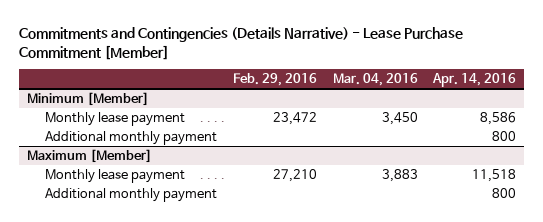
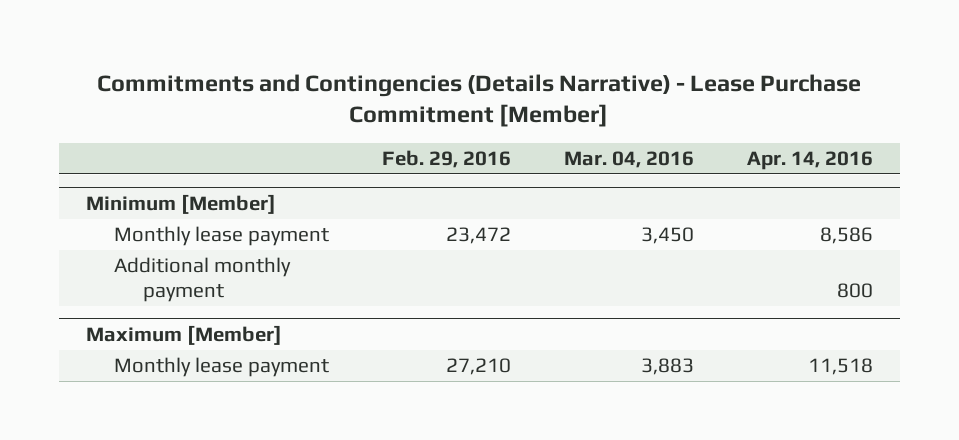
[44,187,217,202] Additional monthly payment -> none

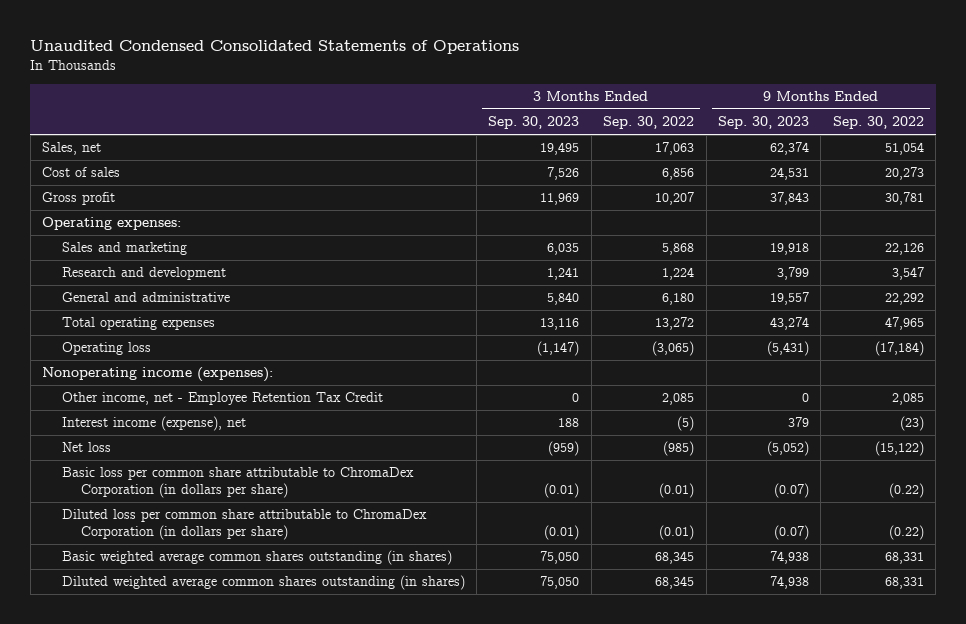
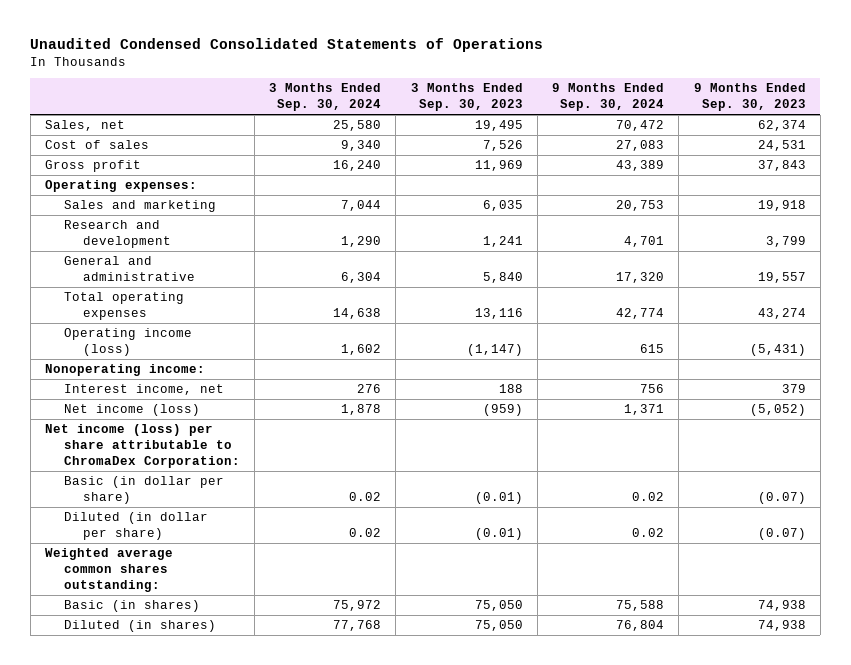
[603,116,695,130] Sep. 30, 2022 -> none
[832,116,924,130] Sep. 30, 2022 -> none
none -> [269,83,382,112] 3 Months Ended Sep. 30, 2024
none -> [552,83,665,112] 9 Months Ended Sep. 30, 2024
[61,392,383,406] Other income, net - Employee Retention Tax Credit -> none
[61,342,151,356] Operating loss -> [63,327,192,356] Operating income (loss)
[42,367,274,383] Nonoperating income (expenses): -> [44,363,205,376] Nonoperating income:
[61,416,246,432] Interest income (expense), net -> [63,383,224,395] Interest income, net
[61,442,111,453] Net loss -> [63,403,200,416] Net income (loss)
none -> [44,423,240,468] Net income (loss) per share attributable to ChromaDex Corporation:
[61,467,414,498] Basic loss per common share attributable to ChromaDex Corporation (in dollars per share) -> [63,475,224,504] Basic (in dollar per share)
[61,509,427,540] Diluted loss per common share attributable to ChromaDex Corporation (in dollars per share) -> [63,511,208,540] Diluted (in dollar per share)
none -> [44,547,173,592] Weighted average common shares outstanding:
[61,550,452,566] Basic weighted average common shares outstanding (in shares) -> [63,599,200,612] Basic (in shares)
[61,575,465,591] Diluted weighted average common shares outstanding (in shares) -> [63,619,216,632] Diluted (in shares)

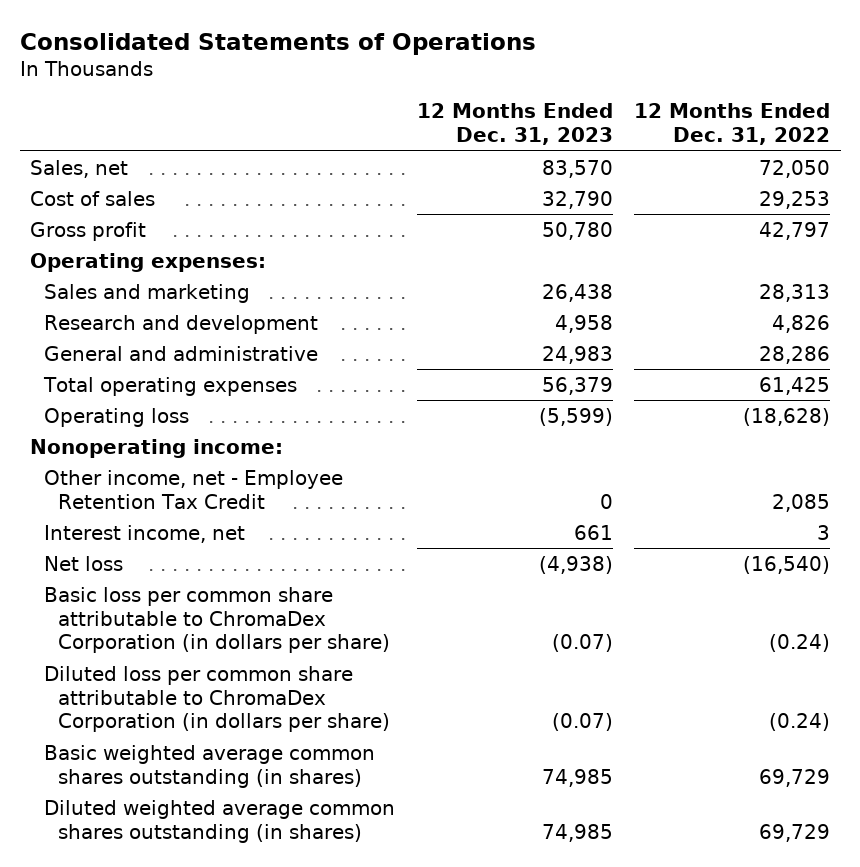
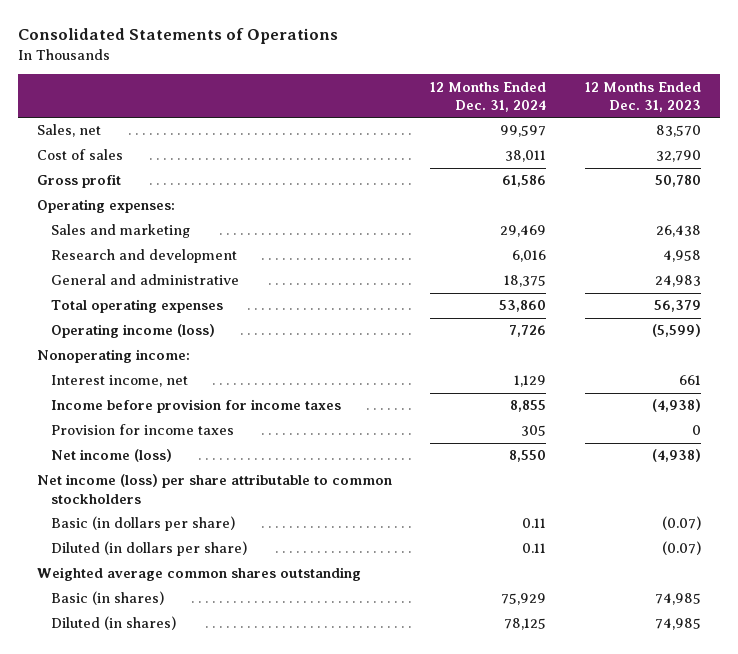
[633,103,830,146] 12 Months Ended Dec. 31, 2022 -> none
none -> [430,81,547,112] 12 Months Ended Dec. 31, 2024
[44,407,190,427] Operating loss -> [50,324,215,339] Operating income (loss)
[44,469,344,509] Other income, net - Employee Retention Tax Credit -> none
none -> [50,399,341,414] Income before provision for income taxes
none -> [50,424,234,436] Provision for income taxes
[44,555,124,571] Net loss -> [50,449,172,463] Net income (loss)
none -> [36,474,392,504] Net income (loss) per share attributable to common stockholders
[44,586,391,654] Basic loss per common share attributable to ChromaDex Corporation (in dollars per share) -> [50,516,235,532] Basic (in dollars per share)
[44,665,391,733] Diluted loss per common share attributable to ChromaDex Corporation (in dollars per share) -> [50,541,247,557] Diluted (in dollars per share)
none -> [36,567,361,582] Weighted average common shares outstanding
[44,744,376,788] Basic weighted average common shares outstanding (in shares) -> [50,591,164,606] Basic (in shares)
[44,799,396,843] Diluted weighted average common shares outstanding (in shares) -> [50,616,176,631] Diluted (in shares)

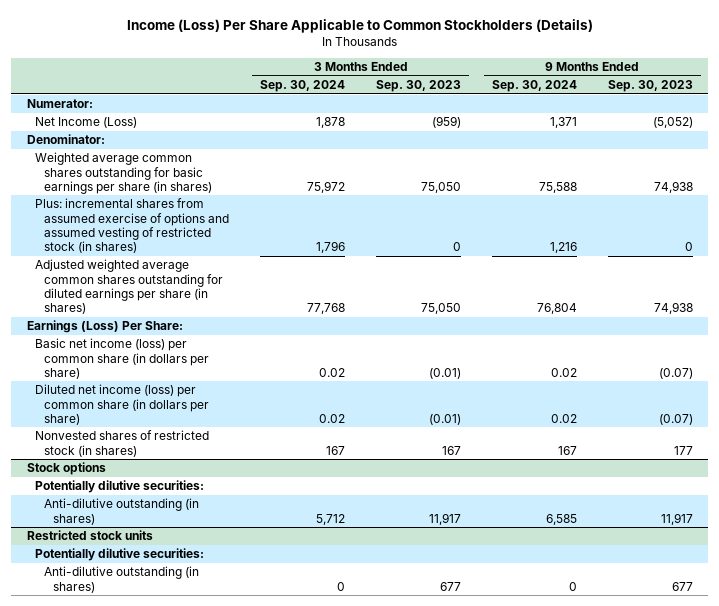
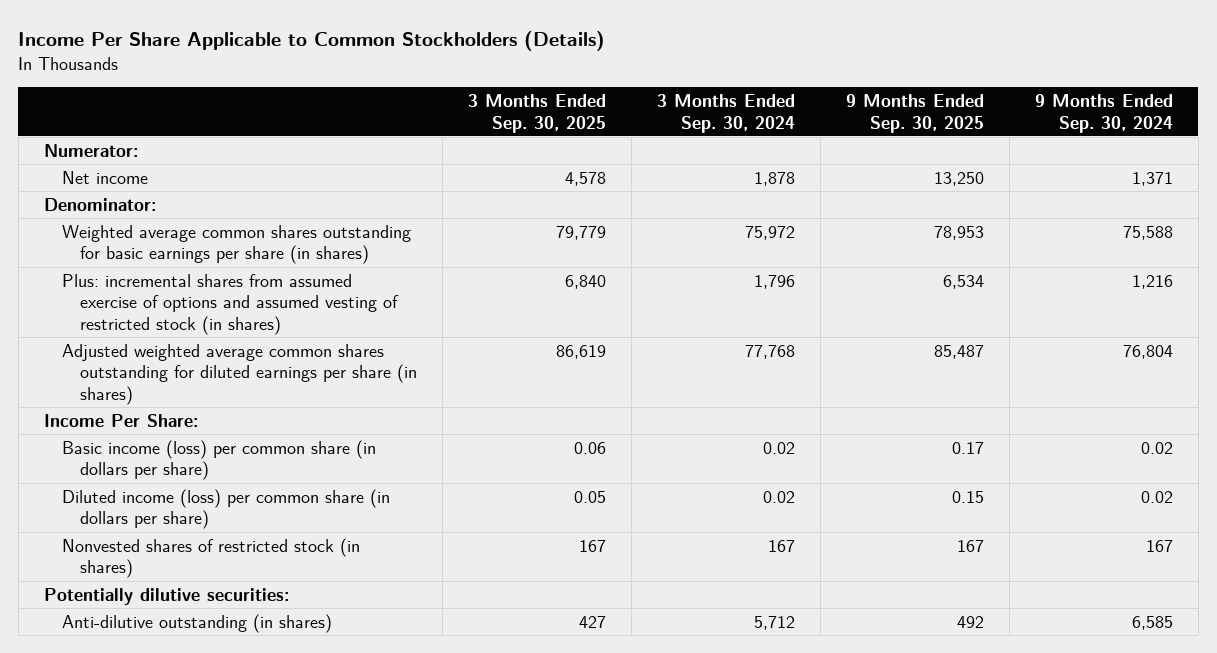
[126,18,593,33] Income (Loss) Per Share Applicable to Common Stockholders (Details) -> [18,30,606,51] Income Per Share Applicable to Common Stockholders (Details)
[376,80,462,93] Sep. 30, 2023 -> none
[607,80,693,93] Sep. 30, 2023 -> none
none -> [468,93,607,133] 3 Months Ended Sep. 30, 2025
none -> [845,93,984,133] 9 Months Ended Sep. 30, 2025
[35,117,138,129] Net Income (Loss) -> [62,170,149,184] Net income
[26,320,183,334] Earnings (Loss) Per Share: -> [43,413,198,427] Income Per Share:
[35,338,210,379] Basic net income (loss) per common share (in dollars per share) -> [62,439,377,481] Basic income (loss) per common share (in dollars per share)
[35,384,210,425] Diluted net income (loss) per common share (in dollars per share) -> [62,488,391,530] Diluted income (loss) per common share (in dollars per share)
[26,462,106,476] Stock options -> none
[26,530,153,541] Restricted stock units -> none
[35,548,205,562] Potentially dilutive securities: -> none
[44,566,200,593] Anti-dilutive outstanding (in shares) -> none

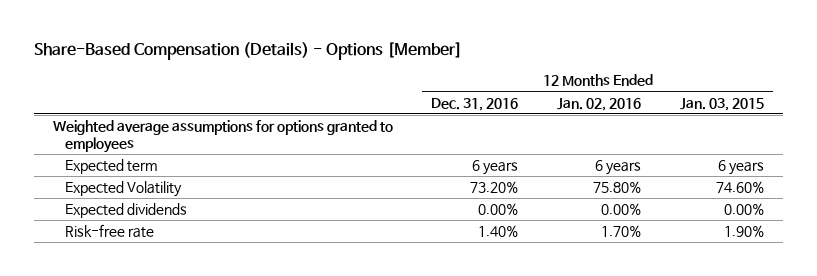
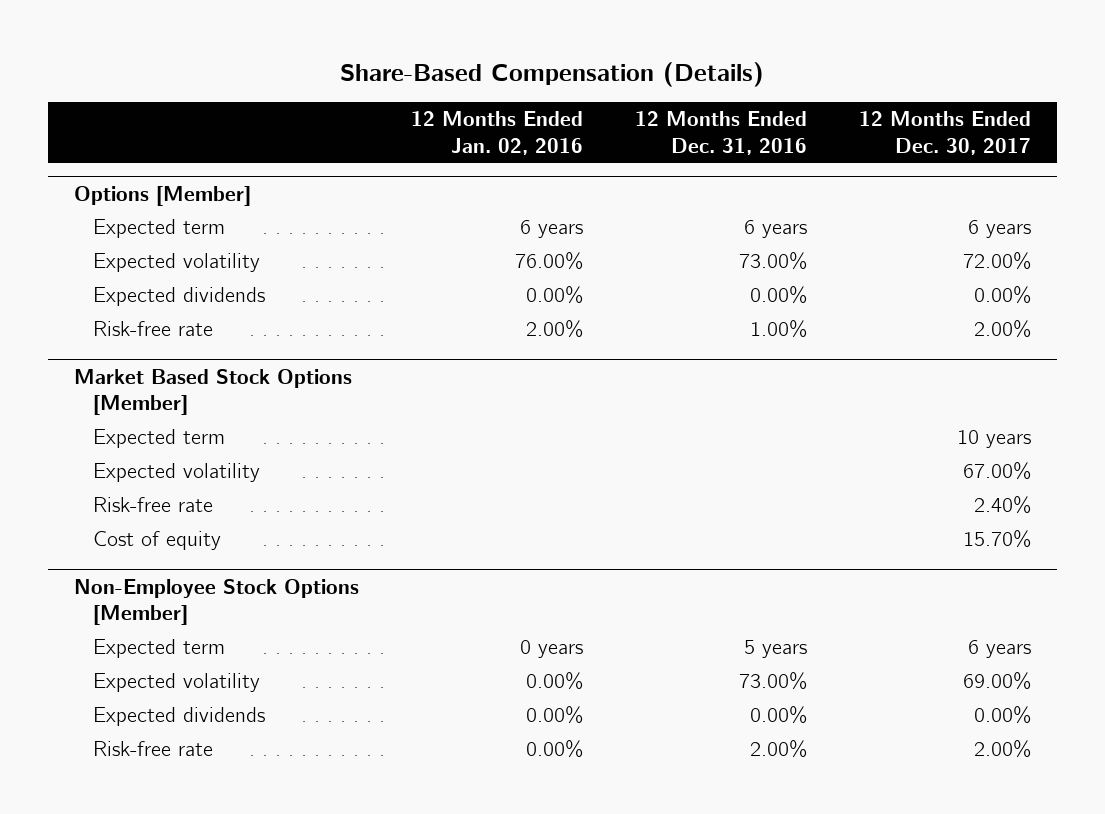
[33,42,462,61] Share-Based Compensation (Details) - Options [Member] -> [340,61,765,87] Share-Based Compensation (Details)
[679,97,764,111] Jan. 03, 2015 -> none
none -> [858,111,1031,155] 12 Months Ended Dec. 30, 2017
[52,120,393,153] Weighted average assumptions for options granted to employees -> none
none -> [73,185,251,206] Options [Member]
[65,181,183,198] Expected Volatility -> [93,253,261,273] Expected volatility
[470,181,519,194] 73.20% -> [738,252,807,271] 73.00%
[593,181,642,194] 75.80% -> [514,252,583,271] 76.00%
[478,225,519,238] 1.40% -> [749,320,807,339] 1.00%
[601,225,642,238] 1.70% -> [525,320,583,339] 2.00%
none -> [73,368,352,415] Market Based Stock Options [Member]
none -> [93,429,226,449] Expected term
none -> [93,463,261,483] Expected volatility
none -> [93,497,214,513] Risk-free rate
none -> [93,531,222,551] Cost of equity
none -> [73,578,359,625] Non-Employee Stock Options [Member]
none -> [93,639,226,659] Expected term
none -> [93,673,261,693] Expected volatility
none -> [93,707,266,727] Expected dividends
none -> [93,741,214,757] Risk-free rate

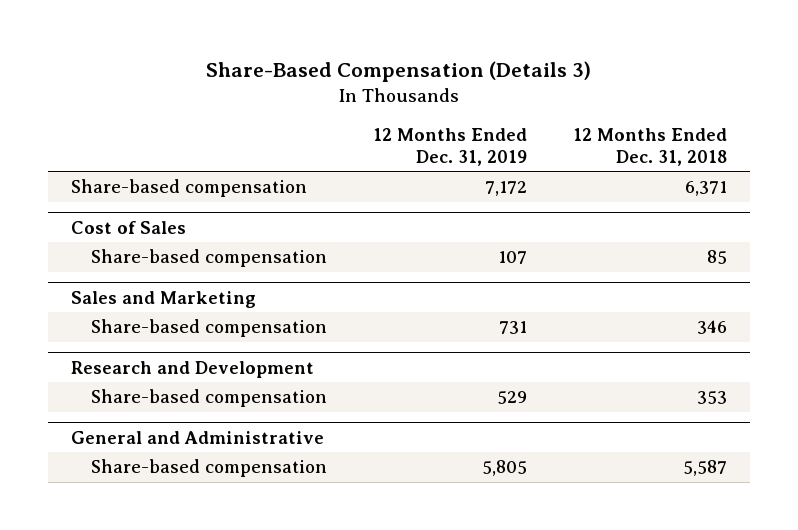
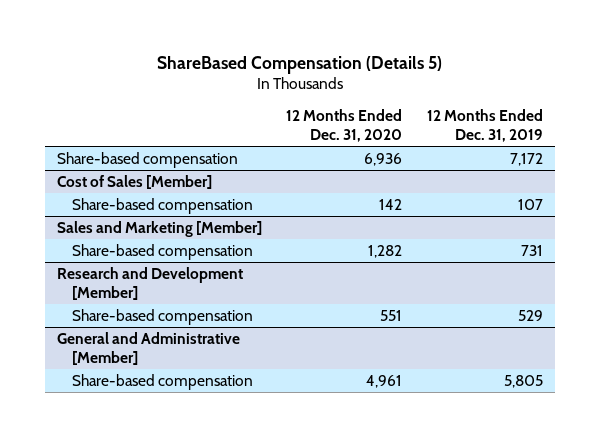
[206,60,592,82] Share-Based Compensation (Details 3) -> [156,55,442,74] ShareBased Compensation (Details 5)
[573,128,728,166] 12 Months Ended Dec. 31, 2018 -> none
none -> [286,109,403,143] 12 Months Ended Dec. 31, 2020
[71,220,187,234] Cost of Sales -> [56,174,212,189] Cost of Sales [Member]
[71,290,257,308] Sales and Marketing -> [56,220,262,237] Sales and Marketing [Member]
[71,360,315,378] Research and Development -> [56,266,243,300] Research and Development [Member]
[71,430,325,444] General and Administrative -> [56,331,240,365] General and Administrative [Member]

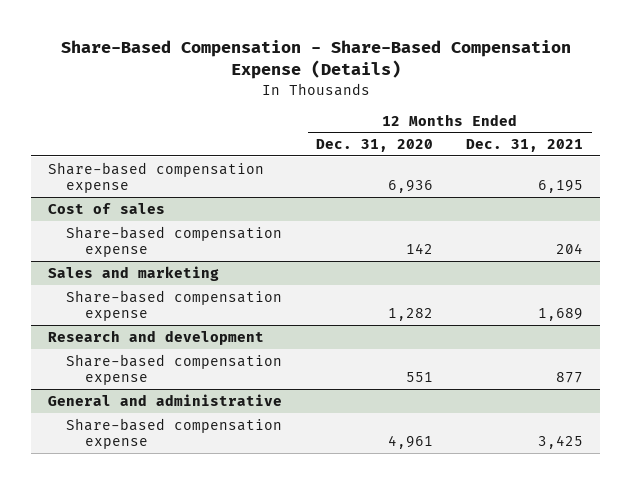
[156,55,442,74] ShareBased Compensation (Details 5) -> [60,40,571,80] Share-Based Compensation - Share-Based Compensation Expense (Details)
[426,109,543,143] 12 Months Ended Dec. 31, 2019 -> none
none -> [466,139,584,153] Dec. 31, 2021
[56,151,238,168] Share-based compensation -> [47,161,264,194] Share-based compensation expense
[56,174,212,189] Cost of Sales [Member] -> [47,202,165,214] Cost of sales
[72,197,254,214] Share-based compensation -> [66,225,283,258] Share-based compensation expense
[56,220,262,237] Sales and Marketing [Member] -> [47,265,219,281] Sales and marketing
[72,243,254,260] Share-based compensation -> [66,289,283,322] Share-based compensation expense
[56,266,243,300] Research and Development [Member] -> [47,329,264,345] Research and development
[72,308,254,325] Share-based compensation -> [66,353,283,386] Share-based compensation expense
[56,331,240,365] General and Administrative [Member] -> [47,393,282,406] General and administrative
[72,373,254,390] Share-based compensation -> [66,417,283,450] Share-based compensation expense

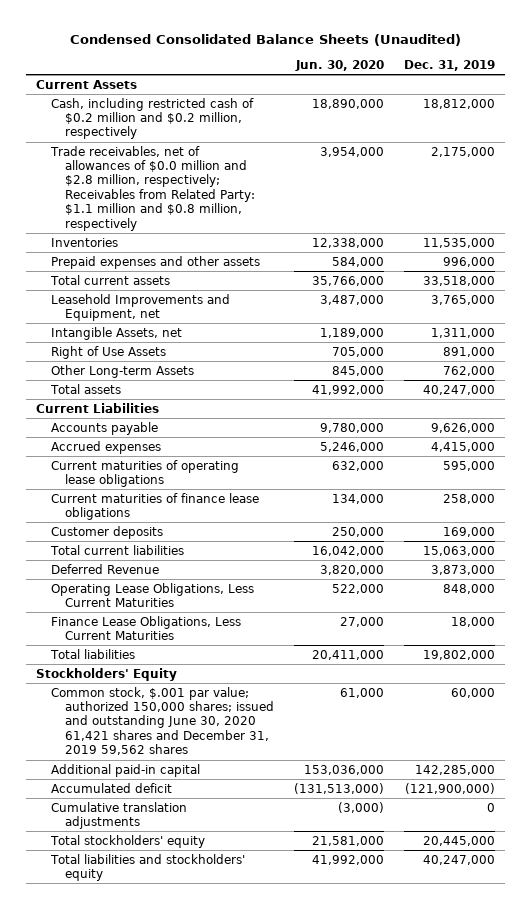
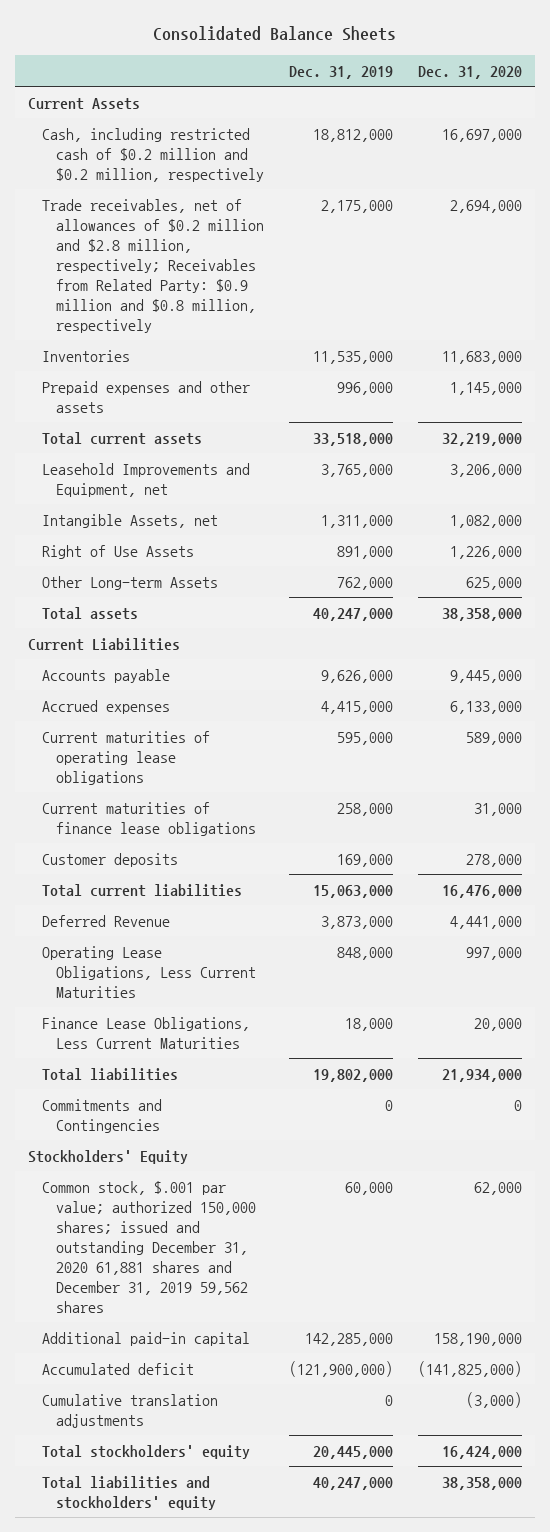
[69,33,461,46] Condensed Consolidated Balance Sheets (Unaudited) -> [153,26,397,42] Consolidated Balance Sheets
[295,59,385,71] Jun. 30, 2020 -> none
none -> [418,65,523,79] Dec. 31, 2020
[49,145,255,231] Trade receivables, net of allowances of $0.0 million and $2.8 million, respectively; Receivables from Related Party: $1.1 million and $0.8 million, respectively -> [41,198,264,333] Trade receivables, net of allowances of $0.2 million and $2.8 million, respectively; Receivables from Related Party: $0.9 million and $0.8 million, respectively
none -> [41,1098,162,1133] Commitments and Contingencies
[50,686,274,756] Common stock, $.001 par value; authorized 150,000 shares; issued and outstanding June 30, 2020 61,421 shares and December 31, 2019 59,562 shares -> [41,1180,256,1313] Common stock, $.001 par value; authorized 150,000 shares; issued and outstanding December 31, 2020 61,881 shares and December 31, 2019 59,562 shares

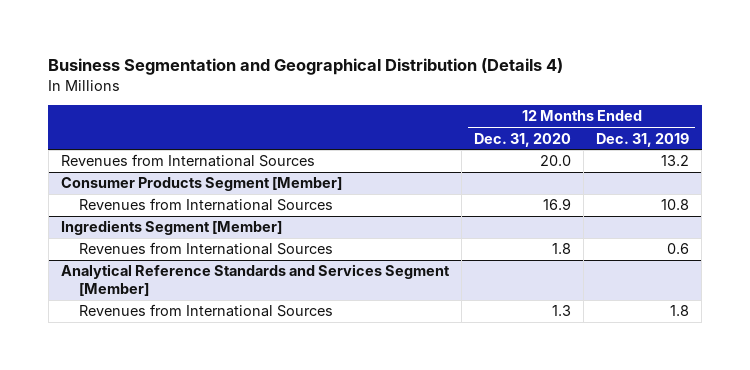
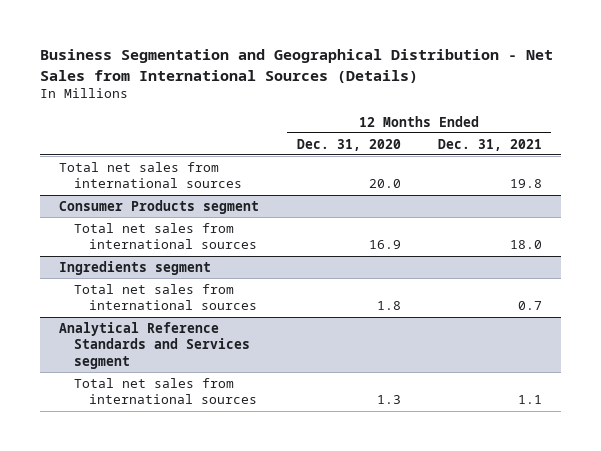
[48,57,564,75] Business Segmentation and Geographical Distribution (Details 4) -> [40,49,554,83] Business Segmentation and Geographical Distribution - Net Sales from International Sources (Details)
[596,132,690,147] Dec. 31, 2019 -> none
none -> [437,138,542,151] Dec. 31, 2021
[60,154,315,168] Revenues from International Sources -> [59,161,243,189] Total net sales from international sources
[60,177,342,192] Consumer Products Segment [Member] -> [59,199,260,214] Consumer Products segment
[78,198,333,212] Revenues from International Sources -> [74,222,258,250] Total net sales from international sources
[60,220,282,236] Ingredients Segment [Member] -> [59,260,212,275] Ingredients segment
[78,242,333,256] Revenues from International Sources -> [74,283,258,311] Total net sales from international sources
[60,264,450,296] Analytical Reference Standards and Services Segment [Member] -> [59,321,251,370] Analytical Reference Standards and Services segment
[78,304,333,318] Revenues from International Sources -> [74,377,258,405] Total net sales from international sources

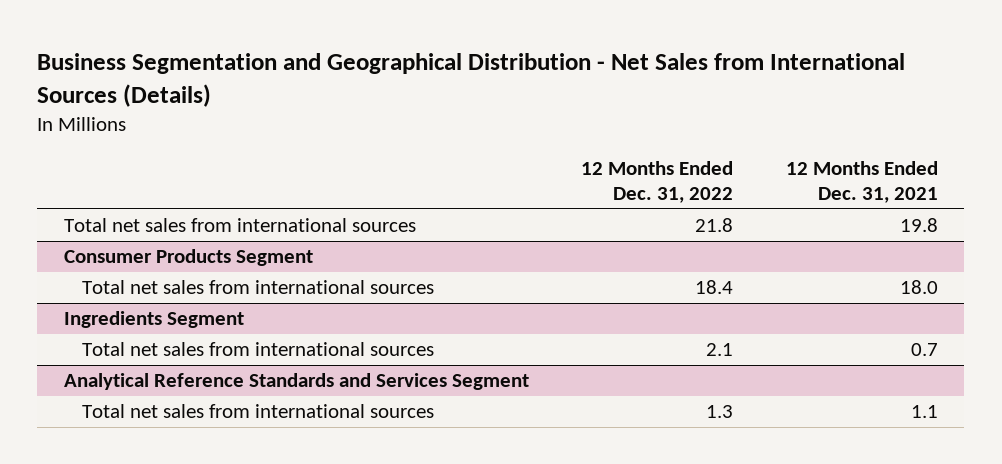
[296,138,401,151] Dec. 31, 2020 -> none
none -> [581,160,734,204] 12 Months Ended Dec. 31, 2022
[59,199,260,214] Consumer Products segment -> [63,249,313,267] Consumer Products Segment
[59,260,212,275] Ingredients segment -> [63,311,244,329] Ingredients Segment
[59,321,251,370] Analytical Reference Standards and Services segment -> [63,373,529,391] Analytical Reference Standards and Services Segment

